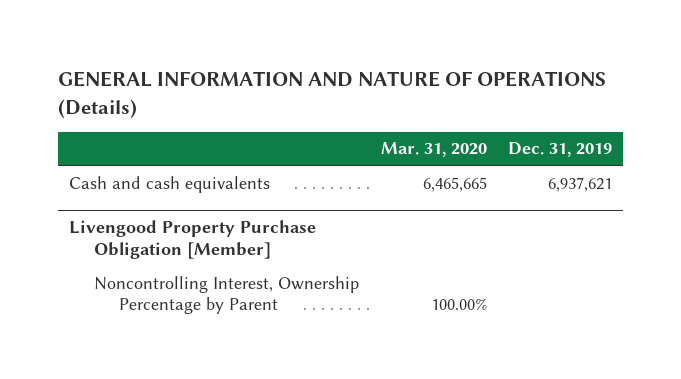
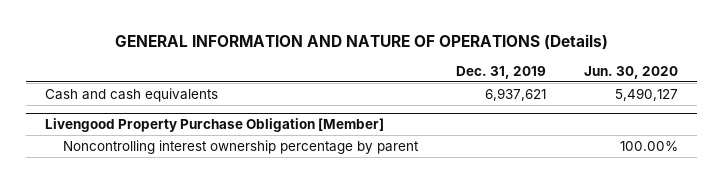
[380,142,487,158] Mar. 31, 2020 -> none
none -> [584,65,679,79] Jun. 30, 2020
[94,275,360,314] Noncontrolling Interest, Ownership Percentage by Parent -> [62,139,419,154] Noncontrolling interest ownership percentage by parent

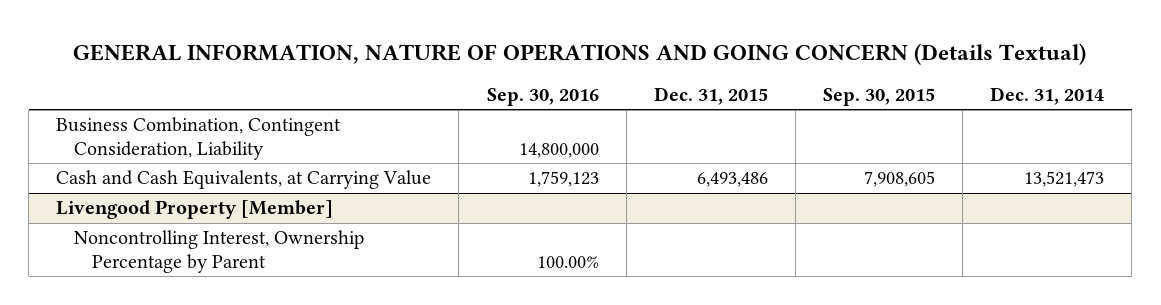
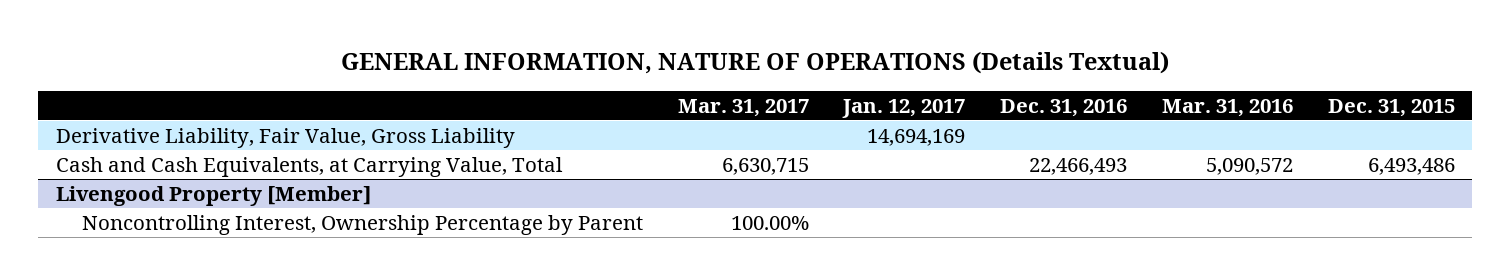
[73,42,1087,65] GENERAL INFORMATION, NATURE OF OPERATIONS AND GOING CONCERN (Details Textual) -> [341,51,1170,75] GENERAL INFORMATION, NATURE OF OPERATIONS (Details Textual)
[486,87,599,106] Sep. 30, 2016 -> none
[822,87,935,106] Sep. 30, 2015 -> none
[990,86,1105,105] Dec. 31, 2014 -> none
none -> [677,98,809,117] Mar. 31, 2017
none -> [842,98,966,118] Jan. 12, 2017
none -> [1000,98,1128,117] Dec. 31, 2016
none -> [1161,98,1293,117] Mar. 31, 2016
[56,117,342,160] Business Combination, Contingent Consideration, Liability -> none
none -> [55,127,515,148] Derivative Liability, Fair Value, Gross Liability
[56,170,432,190] Cash and Cash Equivalents, at Carrying Value -> [55,156,563,177] Cash and Cash Equivalents, at Carrying Value, Total

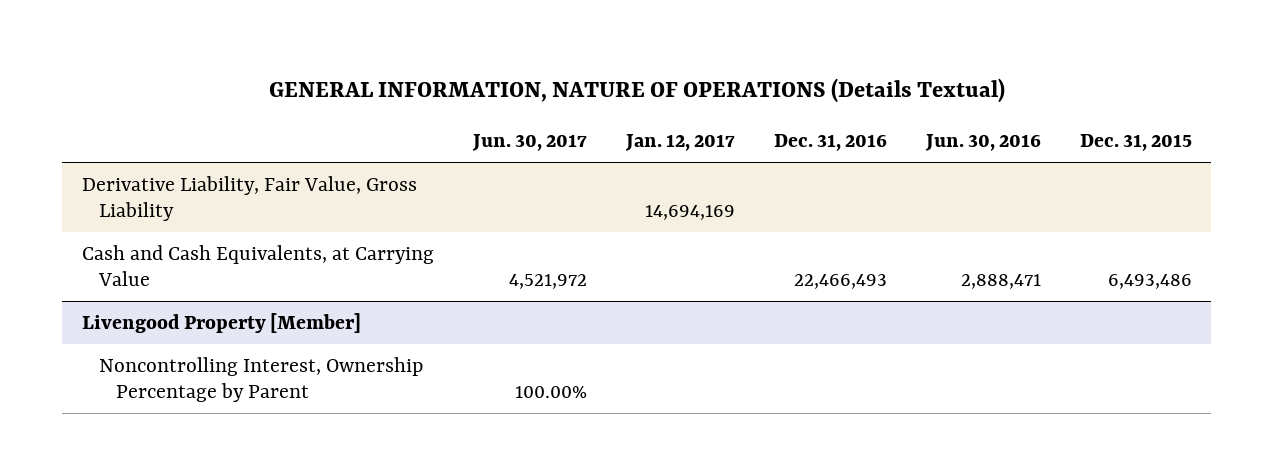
[677,98,809,117] Mar. 31, 2017 -> none
[1161,98,1293,117] Mar. 31, 2016 -> none
none -> [471,134,587,152] Jun. 30, 2017
none -> [924,134,1041,152] Jun. 30, 2016
[55,156,563,177] Cash and Cash Equivalents, at Carrying Value, Total -> [81,244,434,286] Cash and Cash Equivalents, at Carrying Value

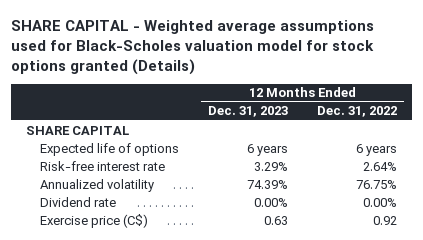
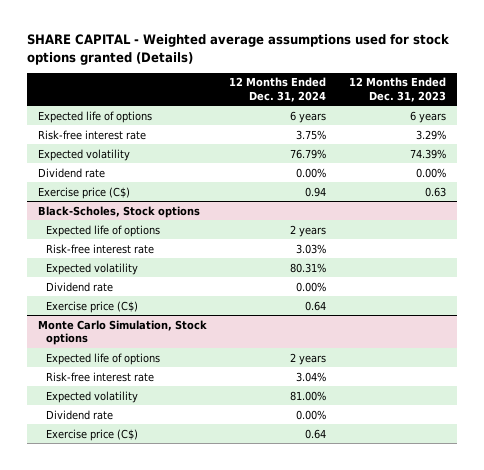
[11,19,375,75] SHARE CAPITAL - Weighted average assumptions used for Black-Scholes valuation model for stock options granted (Details) -> [26,34,449,65] SHARE CAPITAL - Weighted average assumptions used for stock options granted (Details)
[317,106,398,118] Dec. 31, 2022 -> none
none -> [229,77,327,103] 12 Months Ended Dec. 31, 2024
[25,125,129,135] SHARE CAPITAL -> none
[40,178,155,192] Annualized volatility -> [38,148,131,161] Expected volatility
none -> [38,205,201,218] Black-Scholes, Stock options
none -> [45,224,160,237] Expected life of options
none -> [45,243,154,254] Risk-free interest rate
none -> [45,262,138,275] Expected volatility
none -> [45,281,113,292] Dividend rate
none -> [45,300,138,313] Exercise price (C$)
none -> [38,319,208,346] Monte Carlo Simulation, Stock options
none -> [45,352,160,365] Expected life of options
none -> [45,371,154,382] Risk-free interest rate
none -> [45,390,138,403] Expected volatility
none -> [45,409,113,420] Dividend rate
none -> [45,428,138,441] Exercise price (C$)

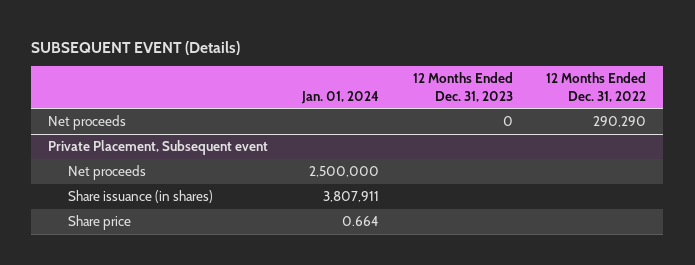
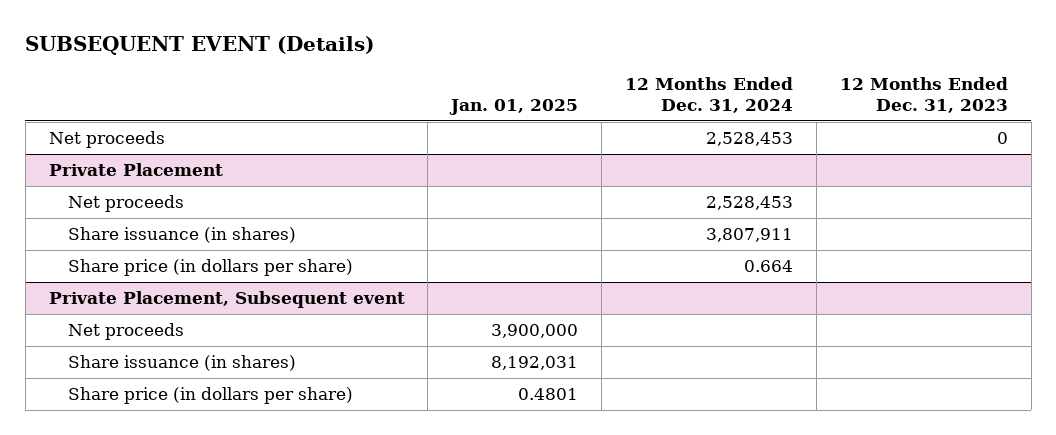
[300,90,379,104] Jan. 01, 2024 -> none
[546,72,647,102] 12 Months Ended Dec. 31, 2022 -> none
none -> [449,98,579,115] Jan. 01, 2025
none -> [624,77,793,113] 12 Months Ended Dec. 31, 2024
none -> [48,163,223,177] Private Placement
none -> [67,195,184,213] Net proceeds
none -> [67,227,296,244] Share issuance (in shares)
none -> [67,259,353,277] Share price (in dollars per share)
[67,215,131,231] Share price -> [67,387,353,405] Share price (in dollars per share)

